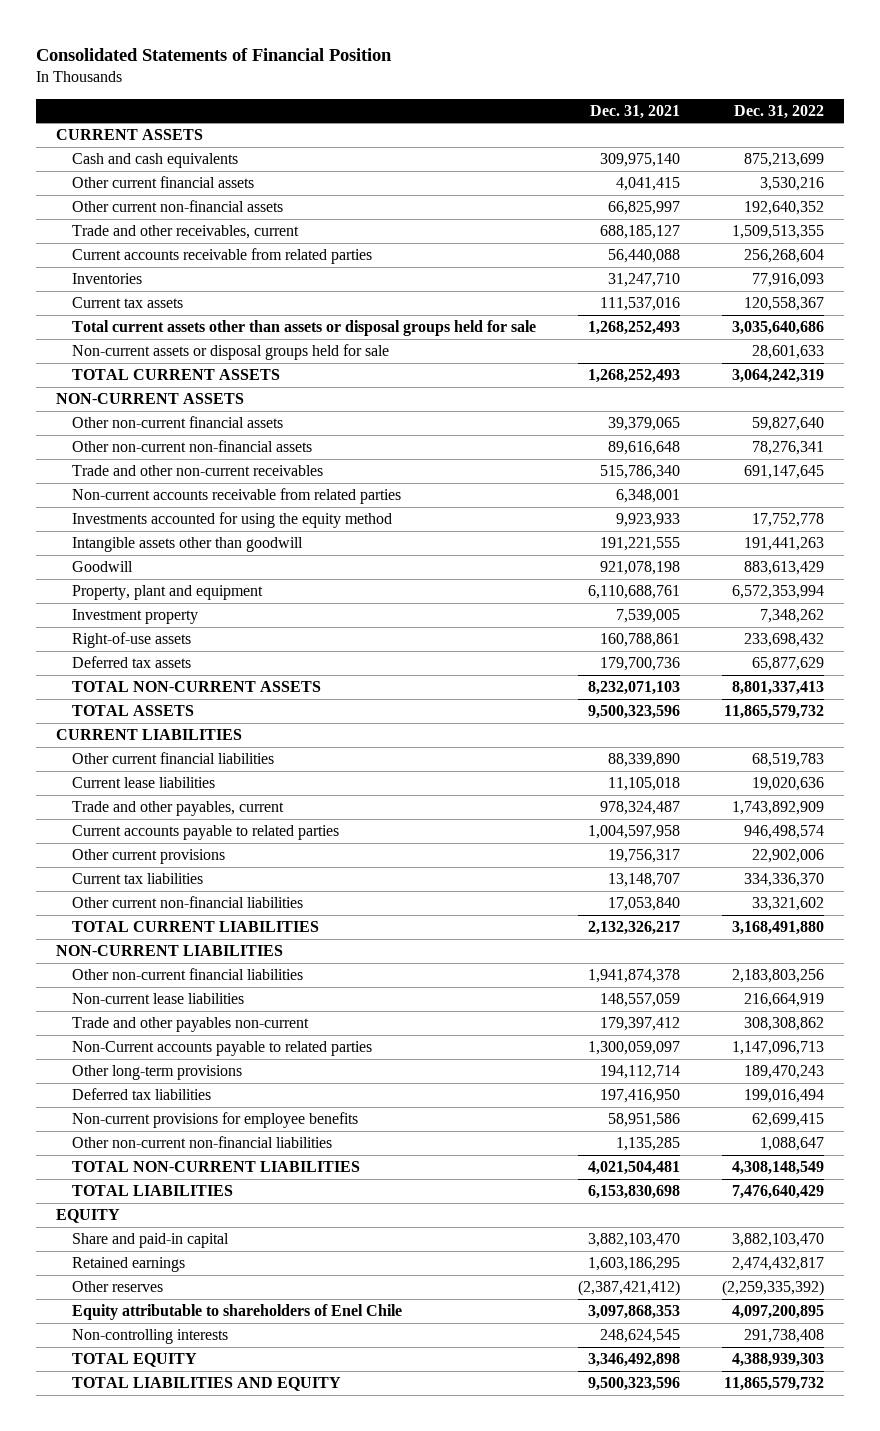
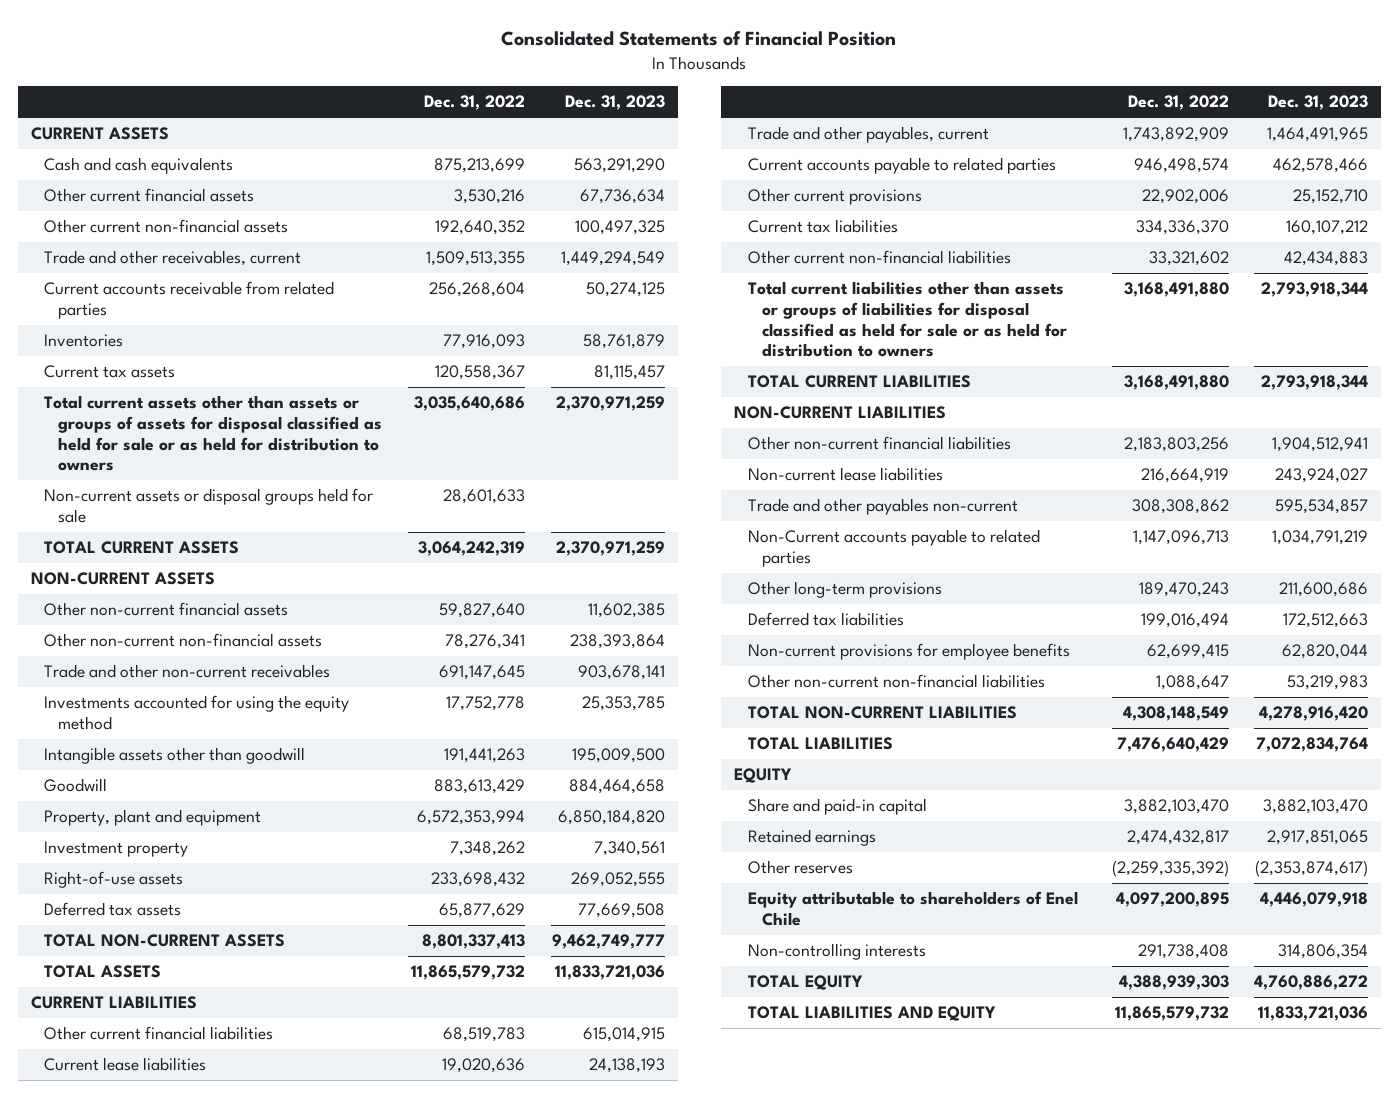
[590,104,681,119] Dec. 31, 2021 -> none
none -> [564,95,665,111] Dec. 31, 2023
[72,320,537,337] Total current assets other than assets or disposal groups held for sale -> [44,395,383,472] Total current assets other than assets or groups of assets for disposal classified as held for sale or as held for distribution to owners
[72,488,402,505] Non-current accounts receivable from related parties -> none
none -> [748,281,1067,358] Total current liabilities other than assets or groups of liabilities for disposal classified as held for sale or as held for distribution to owners

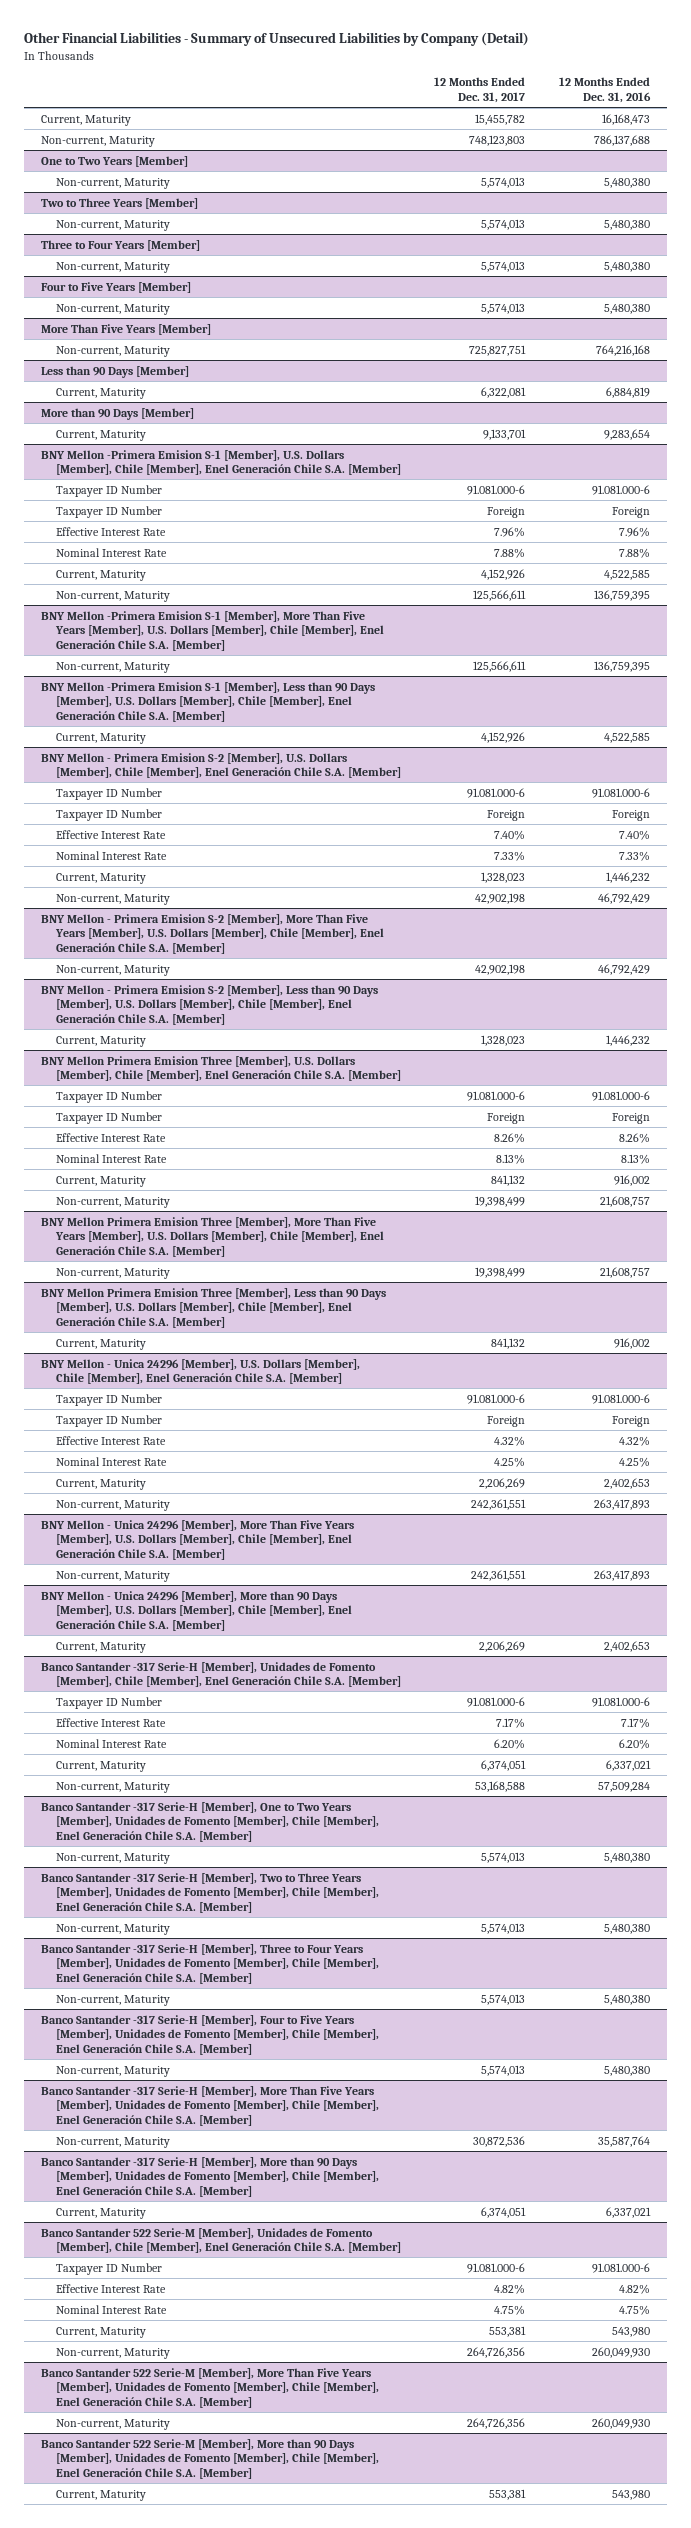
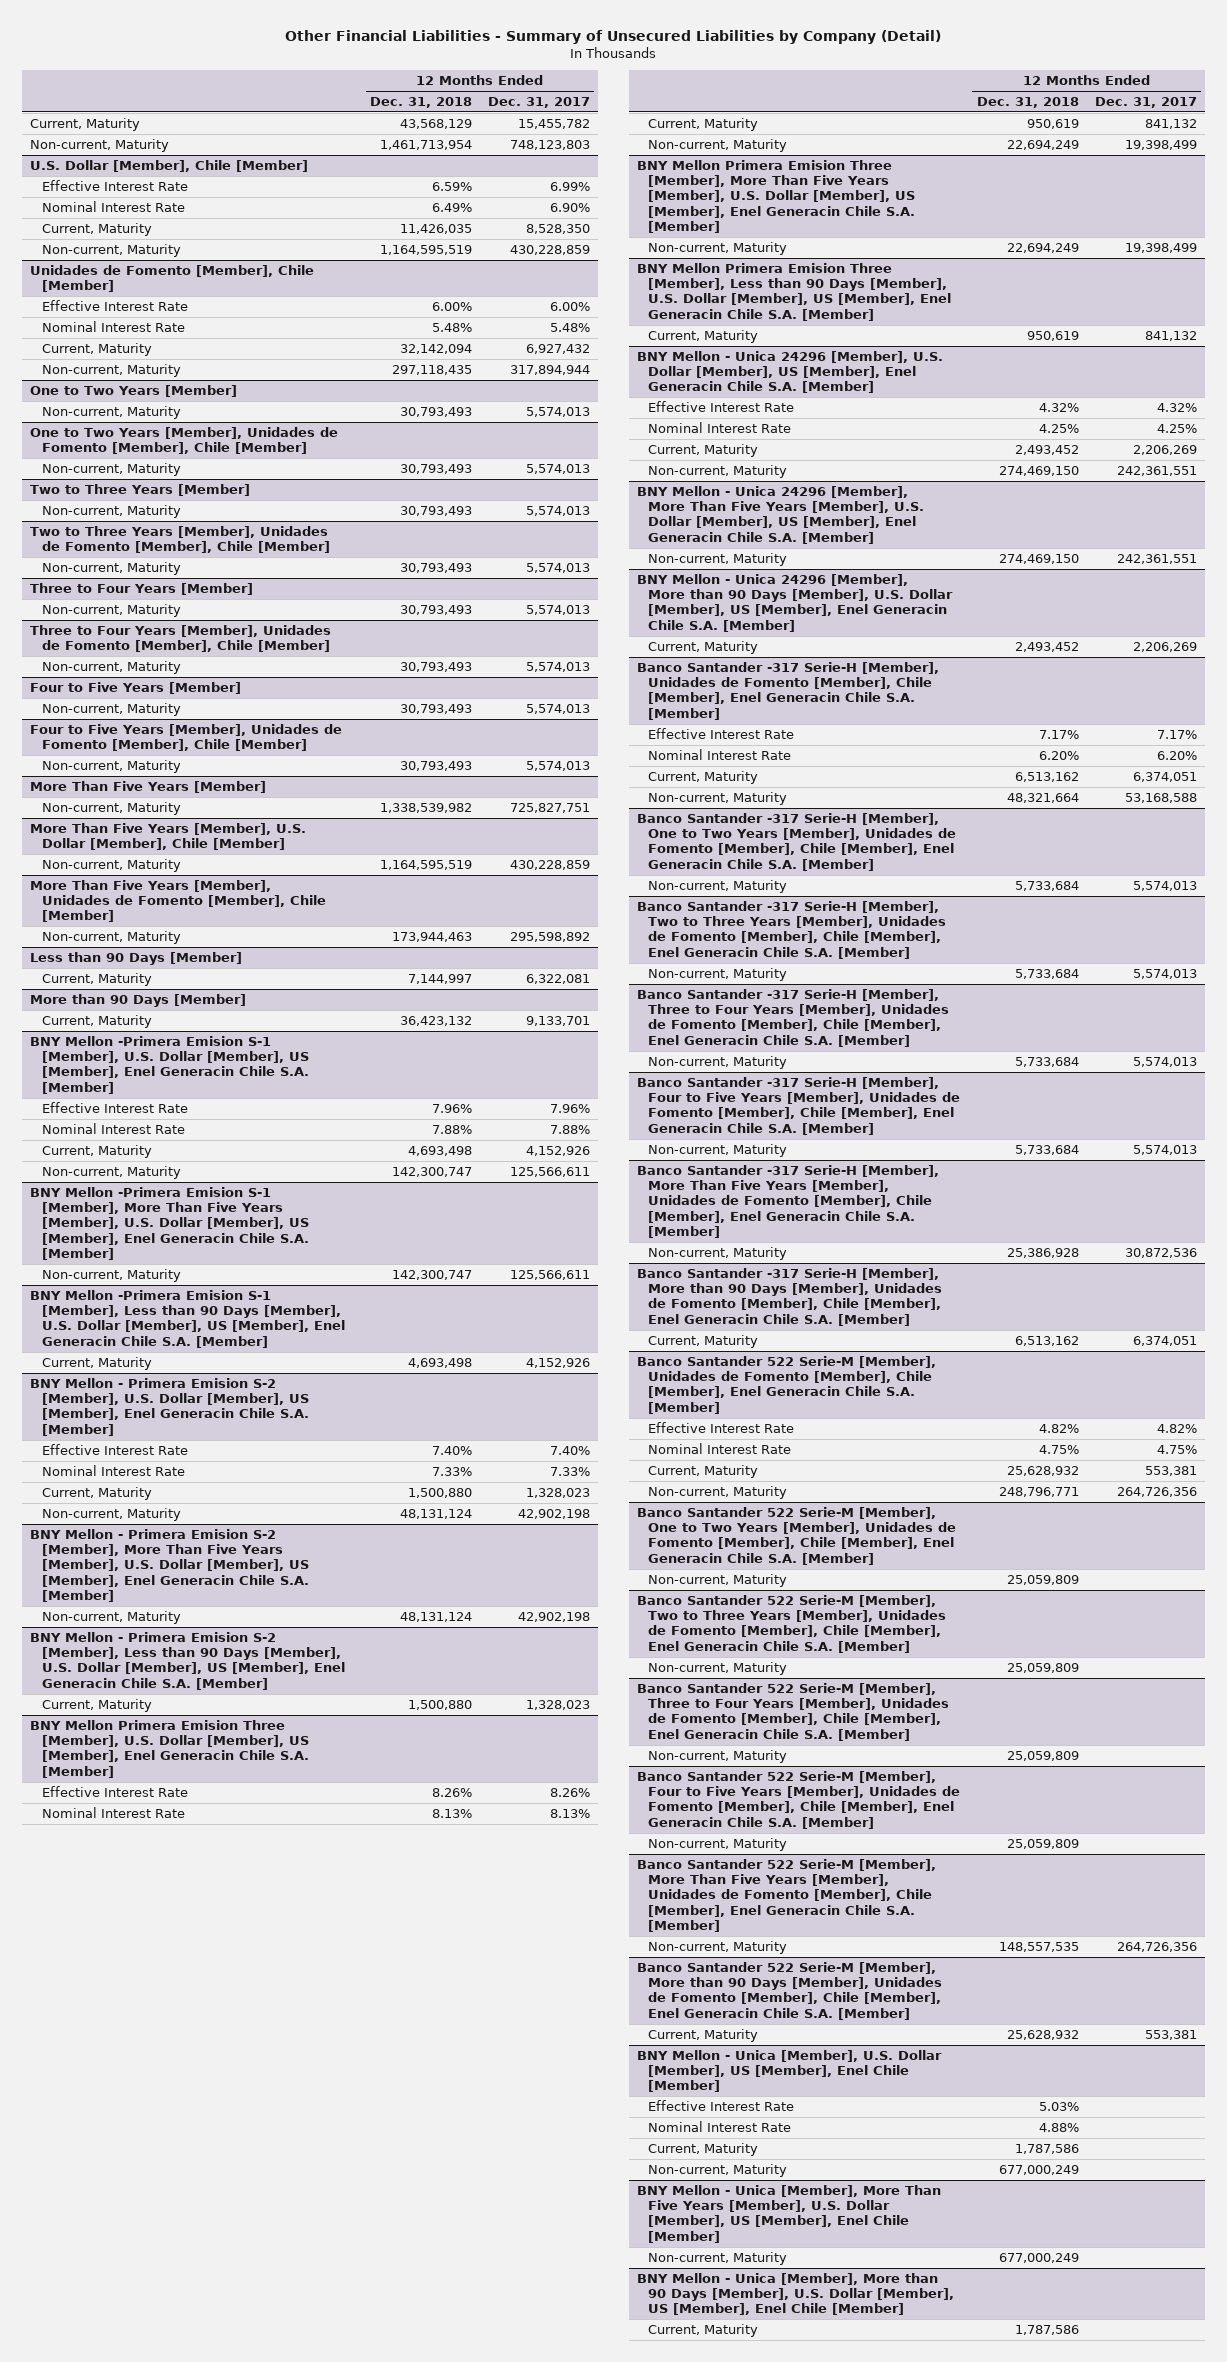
[558,77,651,103] 12 Months Ended Dec. 31, 2016 -> none
none -> [369,97,472,109] Dec. 31, 2018
none -> [30,159,309,172] U.S. Dollar [Member], Chile [Member]
none -> [41,179,188,191] Effective Interest Rate
none -> [41,200,185,212] Nominal Interest Rate
none -> [41,222,152,236] Current, Maturity
none -> [41,243,181,257] Non-current, Maturity
none -> [30,264,315,293] Unidades de Fomento [Member], Chile [Member]
none -> [41,299,188,311] Effective Interest Rate
none -> [41,320,185,332] Nominal Interest Rate
none -> [41,342,152,356] Current, Maturity
none -> [41,363,181,377] Non-current, Maturity
none -> [30,426,339,455] One to Two Years [Member], Unidades de Fomento [Member], Chile [Member]
none -> [41,462,181,476] Non-current, Maturity
none -> [30,525,330,554] Two to Three Years [Member], Unidades de Fomento [Member], Chile [Member]
none -> [41,561,181,575] Non-current, Maturity
none -> [30,624,332,653] Three to Four Years [Member], Unidades de Fomento [Member], Chile [Member]
none -> [41,660,181,674] Non-current, Maturity
none -> [30,723,343,752] Four to Five Years [Member], Unidades de Fomento [Member], Chile [Member]
none -> [41,759,181,773] Non-current, Maturity
none -> [30,822,307,851] More Than Five Years [Member], U.S. Dollar [Member], Chile [Member]
none -> [41,858,181,872] Non-current, Maturity
none -> [30,879,326,923] More Than Five Years [Member], Unidades de Fomento [Member], Chile [Member]
none -> [41,930,181,944] Non-current, Maturity
[55,484,162,497] Taxpayer ID Number -> none
[55,505,162,518] Taxpayer ID Number -> none
[41,449,401,476] BNY Mellon -Primera Emision S-1 [Member], U.S. Dollars [Member], Chile [Member], Enel Generación Chile S.A. [Member] -> [30,1035,309,1094] BNY Mellon -Primera Emision S-1 [Member], U.S. Dollar [Member], US [Member], Enel Generacin Chile S.A. [Member]
[41,610,384,651] BNY Mellon -Primera Emision S-1 [Member], More Than Five Years [Member], U.S. Dollars [Member], Chile [Member], Enel Generación Chile S.A. [Member] -> [30,1186,309,1260] BNY Mellon -Primera Emision S-1 [Member], More Than Five Years [Member], U.S. Dollar [Member], US [Member], Enel Generacin Chile S.A. [Member]
[41,681,376,722] BNY Mellon -Primera Emision S-1 [Member], Less than 90 Days [Member], U.S. Dollars [Member], Chile [Member], Enel Generación Chile S.A. [Member] -> [30,1289,345,1348] BNY Mellon -Primera Emision S-1 [Member], Less than 90 Days [Member], U.S. Dollar [Member], US [Member], Enel Generacin Chile S.A. [Member]
[55,787,162,800] Taxpayer ID Number -> none
[55,808,162,821] Taxpayer ID Number -> none
[41,752,401,779] BNY Mellon - Primera Emision S-2 [Member], U.S. Dollars [Member], Chile [Member], Enel Generación Chile S.A. [Member] -> [30,1377,309,1436] BNY Mellon - Primera Emision S-2 [Member], U.S. Dollar [Member], US [Member], Enel Generacin Chile S.A. [Member]
[41,913,384,954] BNY Mellon - Primera Emision S-2 [Member], More Than Five Years [Member], U.S. Dollars [Member], Chile [Member], Enel Generación Chile S.A. [Member] -> [30,1528,309,1602] BNY Mellon - Primera Emision S-2 [Member], More Than Five Years [Member], U.S. Dollar [Member], US [Member], Enel Generacin Chile S.A. [Member]
[41,984,379,1025] BNY Mellon - Primera Emision S-2 [Member], Less than 90 Days [Member], U.S. Dollars [Member], Chile [Member], Enel Generación Chile S.A. [Member] -> [30,1631,345,1690] BNY Mellon - Primera Emision S-2 [Member], Less than 90 Days [Member], U.S. Dollar [Member], US [Member], Enel Generacin Chile S.A. [Member]
[55,1090,162,1103] Taxpayer ID Number -> none
[55,1111,162,1124] Taxpayer ID Number -> none
[41,1055,401,1082] BNY Mellon Primera Emision Three [Member], U.S. Dollars [Member], Chile [Member], Enel Generación Chile S.A. [Member] -> [30,1719,309,1778] BNY Mellon Primera Emision Three [Member], U.S. Dollar [Member], US [Member], Enel Generacin Chile S.A. [Member]
[41,1216,384,1257] BNY Mellon Primera Emision Three [Member], More Than Five Years [Member], U.S. Dollars [Member], Chile [Member], Enel Generación Chile S.A. [Member] -> [636,159,916,233] BNY Mellon Primera Emision Three [Member], More Than Five Years [Member], U.S. Dollar [Member], US [Member], Enel Generacin Chile S.A. [Member]
[41,1287,387,1328] BNY Mellon Primera Emision Three [Member], Less than 90 Days [Member], U.S. Dollars [Member], Chile [Member], Enel Generación Chile S.A. [Member] -> [636,262,952,321] BNY Mellon Primera Emision Three [Member], Less than 90 Days [Member], U.S. Dollar [Member], US [Member], Enel Generacin Chile S.A. [Member]
[55,1393,162,1406] Taxpayer ID Number -> none
[55,1414,162,1427] Taxpayer ID Number -> none
[41,1358,361,1385] BNY Mellon - Unica 24296 [Member], U.S. Dollars [Member], Chile [Member], Enel Generación Chile S.A. [Member] -> [636,350,943,394] BNY Mellon - Unica 24296 [Member], U.S. Dollar [Member], US [Member], Enel Generacin Chile S.A. [Member]
[41,1519,355,1560] BNY Mellon - Unica 24296 [Member], More Than Five Years [Member], U.S. Dollars [Member], Chile [Member], Enel Generación Chile S.A. [Member] -> [636,485,925,544] BNY Mellon - Unica 24296 [Member], More Than Five Years [Member], U.S. Dollar [Member], US [Member], Enel Generacin Chile S.A. [Member]
[41,1590,352,1631] BNY Mellon - Unica 24296 [Member], More than 90 Days [Member], U.S. Dollars [Member], Chile [Member], Enel Generación Chile S.A. [Member] -> [636,573,954,632] BNY Mellon - Unica 24296 [Member], More than 90 Days [Member], U.S. Dollar [Member], US [Member], Enel Generacin Chile S.A. [Member]
[55,1696,162,1709] Taxpayer ID Number -> none
[41,1661,401,1688] Banco Santander -317 Serie-H [Member], Unidades de Fomento [Member], Chile [Member], Enel Generación Chile S.A. [Member] -> [636,661,939,720] Banco Santander -317 Serie-H [Member], Unidades de Fomento [Member], Chile [Member], Enel Generacin Chile S.A. [Member]
[41,1801,379,1842] Banco Santander -317 Serie-H [Member], One to Two Years [Member], Unidades de Fomento [Member], Chile [Member], Enel Generación Chile S.A. [Member] -> [636,812,957,871] Banco Santander -317 Serie-H [Member], One to Two Years [Member], Unidades de Fomento [Member], Chile [Member], Enel Generacin Chile S.A. [Member]
[41,1872,379,1913] Banco Santander -317 Serie-H [Member], Two to Three Years [Member], Unidades de Fomento [Member], Chile [Member], Enel Generación Chile S.A. [Member] -> [636,900,947,959] Banco Santander -317 Serie-H [Member], Two to Three Years [Member], Unidades de Fomento [Member], Chile [Member], Enel Generacin Chile S.A. [Member]
[41,1943,379,1984] Banco Santander -317 Serie-H [Member], Three to Four Years [Member], Unidades de Fomento [Member], Chile [Member], Enel Generación Chile S.A. [Member] -> [636,988,950,1047] Banco Santander -317 Serie-H [Member], Three to Four Years [Member], Unidades de Fomento [Member], Chile [Member], Enel Generacin Chile S.A. [Member]
[41,2014,379,2055] Banco Santander -317 Serie-H [Member], Four to Five Years [Member], Unidades de Fomento [Member], Chile [Member], Enel Generación Chile S.A. [Member] -> [636,1076,961,1135] Banco Santander -317 Serie-H [Member], Four to Five Years [Member], Unidades de Fomento [Member], Chile [Member], Enel Generacin Chile S.A. [Member]
[41,2085,379,2126] Banco Santander -317 Serie-H [Member], More Than Five Years [Member], Unidades de Fomento [Member], Chile [Member], Enel Generación Chile S.A. [Member] -> [636,1164,939,1238] Banco Santander -317 Serie-H [Member], More Than Five Years [Member], Unidades de Fomento [Member], Chile [Member], Enel Generacin Chile S.A. [Member]
[41,2156,379,2197] Banco Santander -317 Serie-H [Member], More than 90 Days [Member], Unidades de Fomento [Member], Chile [Member], Enel Generación Chile S.A. [Member] -> [636,1267,943,1326] Banco Santander -317 Serie-H [Member], More than 90 Days [Member], Unidades de Fomento [Member], Chile [Member], Enel Generacin Chile S.A. [Member]
[55,2262,162,2275] Taxpayer ID Number -> none
[41,2227,401,2254] Banco Santander 522 Serie-M [Member], Unidades de Fomento [Member], Chile [Member], Enel Generación Chile S.A. [Member] -> [636,1355,936,1414] Banco Santander 522 Serie-M [Member], Unidades de Fomento [Member], Chile [Member], Enel Generacin Chile S.A. [Member]
none -> [636,1506,957,1565] Banco Santander 522 Serie-M [Member], One to Two Years [Member], Unidades de Fomento [Member], Chile [Member], Enel Generacin Chile S.A. [Member]
none -> [648,1573,788,1587] Non-current, Maturity
none -> [636,1594,947,1653] Banco Santander 522 Serie-M [Member], Two to Three Years [Member], Unidades de Fomento [Member], Chile [Member], Enel Generacin Chile S.A. [Member]
none -> [648,1661,788,1675] Non-current, Maturity
none -> [636,1682,950,1741] Banco Santander 522 Serie-M [Member], Three to Four Years [Member], Unidades de Fomento [Member], Chile [Member], Enel Generacin Chile S.A. [Member]
none -> [648,1749,788,1763] Non-current, Maturity
none -> [636,1770,961,1829] Banco Santander 522 Serie-M [Member], Four to Five Years [Member], Unidades de Fomento [Member], Chile [Member], Enel Generacin Chile S.A. [Member]
none -> [648,1837,788,1851] Non-current, Maturity
[41,2367,379,2408] Banco Santander 522 Serie-M [Member], More Than Five Years [Member], Unidades de Fomento [Member], Chile [Member], Enel Generación Chile S.A. [Member] -> [636,1858,936,1932] Banco Santander 522 Serie-M [Member], More Than Five Years [Member], Unidades de Fomento [Member], Chile [Member], Enel Generacin Chile S.A. [Member]
[41,2438,379,2479] Banco Santander 522 Serie-M [Member], More than 90 Days [Member], Unidades de Fomento [Member], Chile [Member], Enel Generación Chile S.A. [Member] -> [636,1961,943,2020] Banco Santander 522 Serie-M [Member], More than 90 Days [Member], Unidades de Fomento [Member], Chile [Member], Enel Generacin Chile S.A. [Member]
none -> [636,2049,942,2093] BNY Mellon - Unica [Member], U.S. Dollar [Member], US [Member], Enel Chile [Member]
none -> [648,2099,795,2111] Effective Interest Rate
none -> [648,2120,792,2132] Nominal Interest Rate
none -> [648,2142,759,2156] Current, Maturity
none -> [648,2163,788,2177] Non-current, Maturity
none -> [636,2184,941,2243] BNY Mellon - Unica [Member], More Than Five Years [Member], U.S. Dollar [Member], US [Member], Enel Chile [Member]
none -> [648,2251,788,2265] Non-current, Maturity
none -> [636,2272,955,2316] BNY Mellon - Unica [Member], More than 90 Days [Member], U.S. Dollar [Member], US [Member], Enel Chile [Member]
none -> [648,2323,759,2337] Current, Maturity

